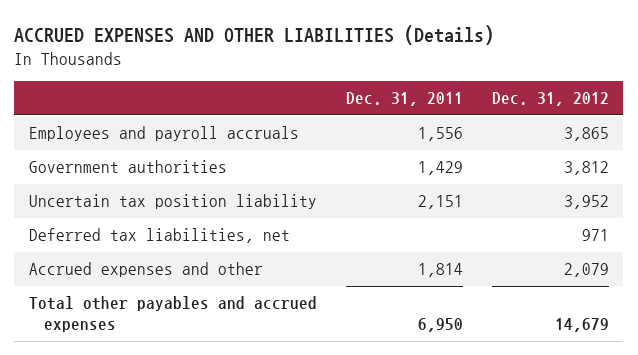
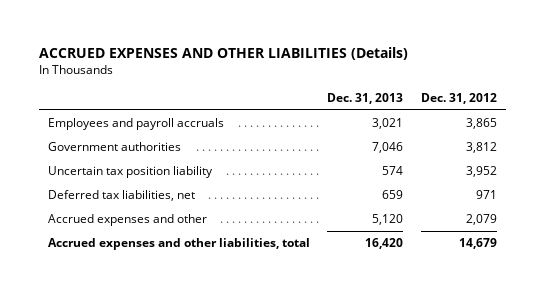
[345,92,463,107] Dec. 31, 2011 -> none
none -> [327,92,404,104] Dec. 31, 2013
[28,296,317,333] Total other payables and accrued expenses -> [47,238,310,251] Accrued expenses and other liabilities, total

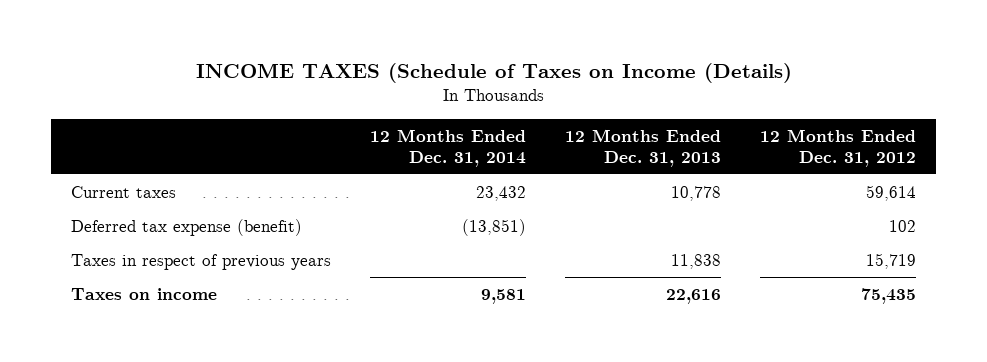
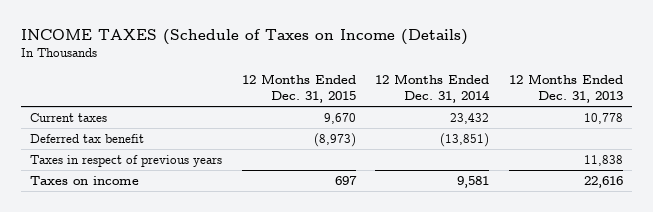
[760,128,917,167] 12 Months Ended Dec. 31, 2012 -> none
none -> [241,74,356,103] 12 Months Ended Dec. 31, 2015
[70,219,302,237] Deferred tax expense (benefit) -> [30,133,145,143] Deferred tax benefit

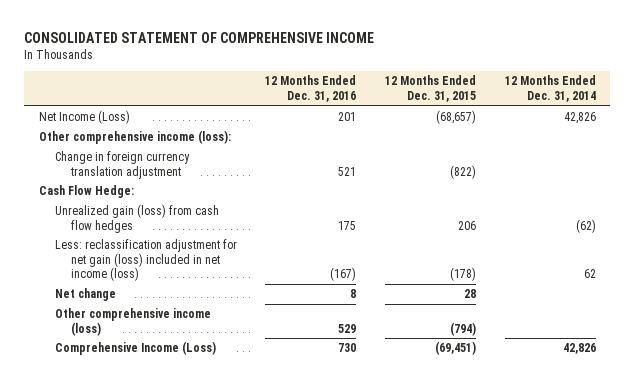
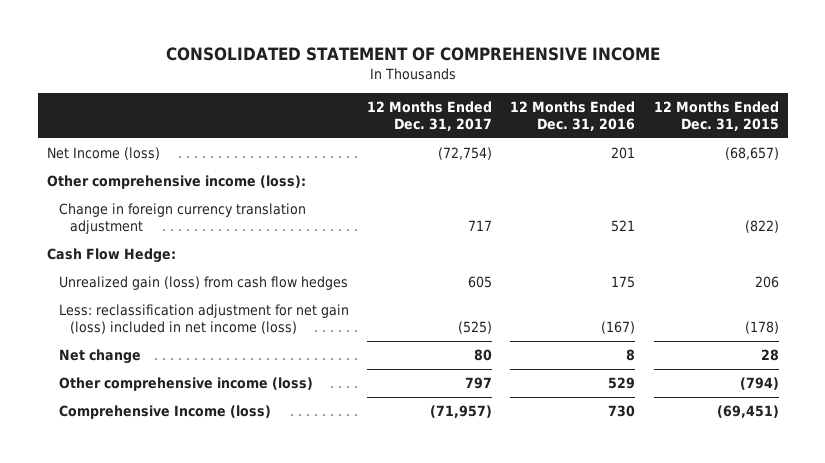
[504,75,596,102] 12 Months Ended Dec. 31, 2014 -> none
none -> [366,101,492,132] 12 Months Ended Dec. 31, 2017
[38,110,130,125] Net Income (Loss) -> [46,146,160,160] Net Income (loss)
[54,341,216,356] Comprehensive Income (Loss) -> [58,404,271,419] Comprehensive Income (loss)

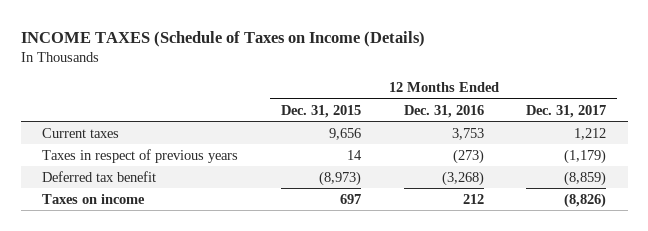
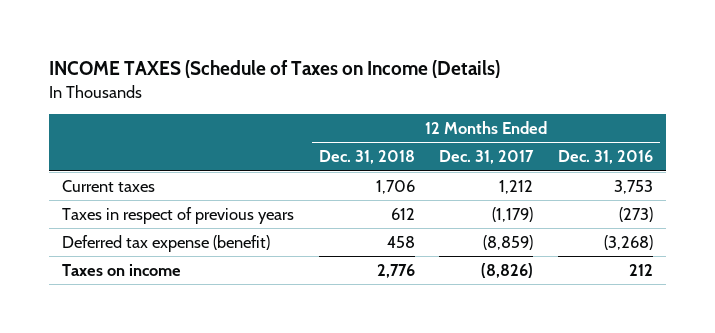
[280,104,361,118] Dec. 31, 2015 -> none
none -> [318,150,415,165] Dec. 31, 2018
[41,170,156,182] Deferred tax benefit -> [61,234,270,252] Deferred tax expense (benefit)

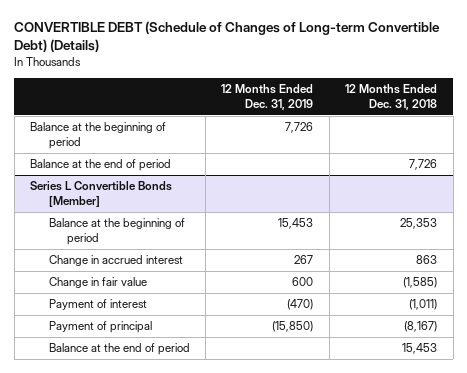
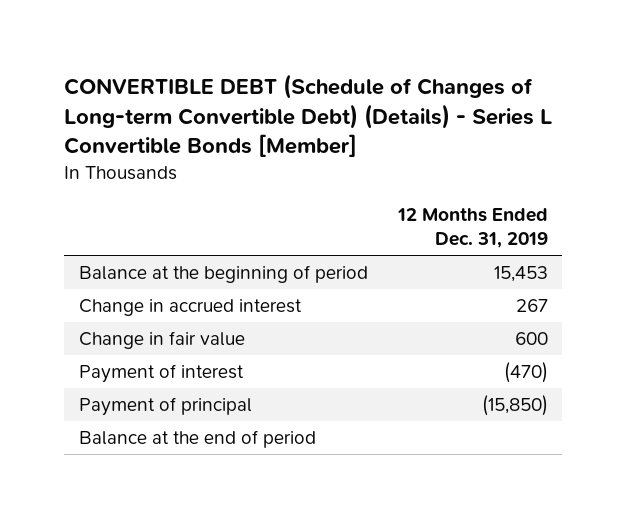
[14,21,441,53] CONVERTIBLE DEBT (Schedule of Changes of Long-term Convertible Debt) (Details) -> [64,73,553,158] CONVERTIBLE DEBT (Schedule of Changes of Long-term Convertible Debt) (Details) - Series L Convertible Bonds [Member]
[345,83,438,110] 12 Months Ended Dec. 31, 2018 -> none
[30,122,167,150] Balance at the beginning of period -> none
[30,159,172,172] Balance at the end of period -> none
[30,181,173,208] Series L Convertible Bonds [Member] -> none

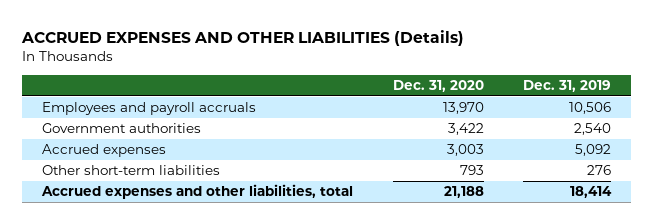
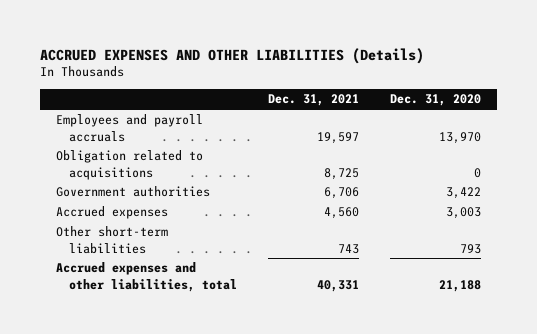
[523,80,612,93] Dec. 31, 2019 -> none
none -> [267,94,359,107] Dec. 31, 2021
none -> [55,150,203,180] Obligation related to acquisitions

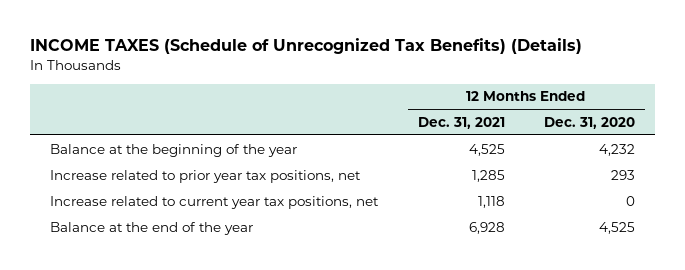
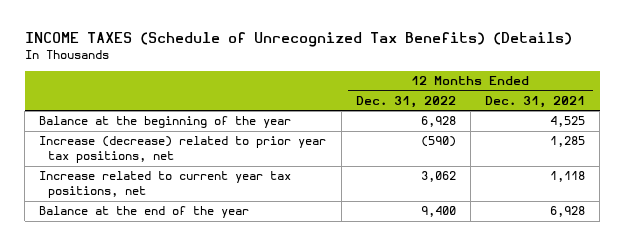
[544,116,636,129] Dec. 31, 2020 -> none
none -> [355,95,456,108] Dec. 31, 2022
[49,169,361,183] Increase related to prior year tax positions, net -> [39,136,327,164] Increase (decrease) related to prior year tax positions, net

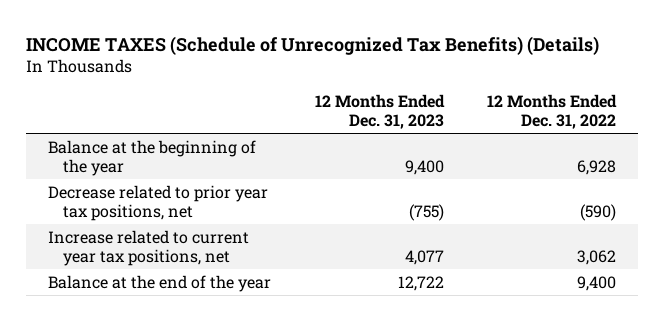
[485,95,586,108] Dec. 31, 2021 -> none
none -> [314,93,445,130] 12 Months Ended Dec. 31, 2023
[39,136,327,164] Increase (decrease) related to prior year tax positions, net -> [48,184,269,222] Decrease related to prior year tax positions, net

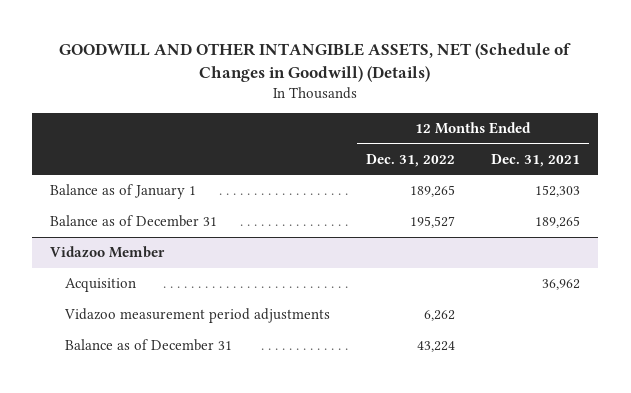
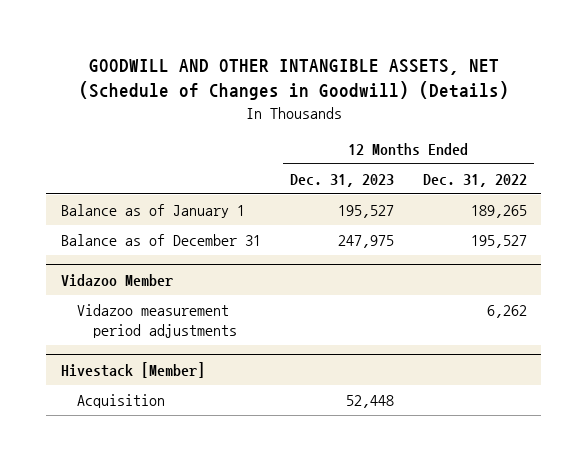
[491,153,581,167] Dec. 31, 2021 -> none
none -> [289,173,394,187] Dec. 31, 2023
[64,278,136,293] Acquisition -> none
[64,339,232,352] Balance as of December 31 -> none
none -> [60,361,205,378] Hivestack [Member]
none -> [76,394,165,409] Acquisition

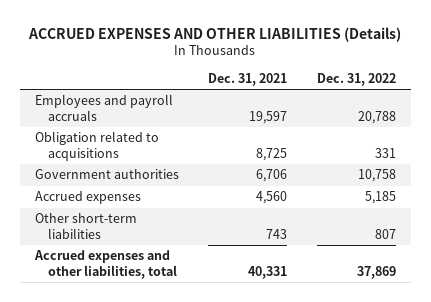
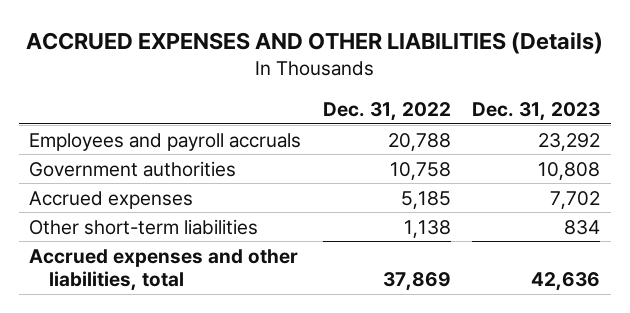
[208,72,288,86] Dec. 31, 2021 -> none
none -> [472,102,601,122] Dec. 31, 2023
[34,131,159,162] Obligation related to acquisitions -> none
[375,229,397,240] 807 -> [403,219,451,238] 1,138

